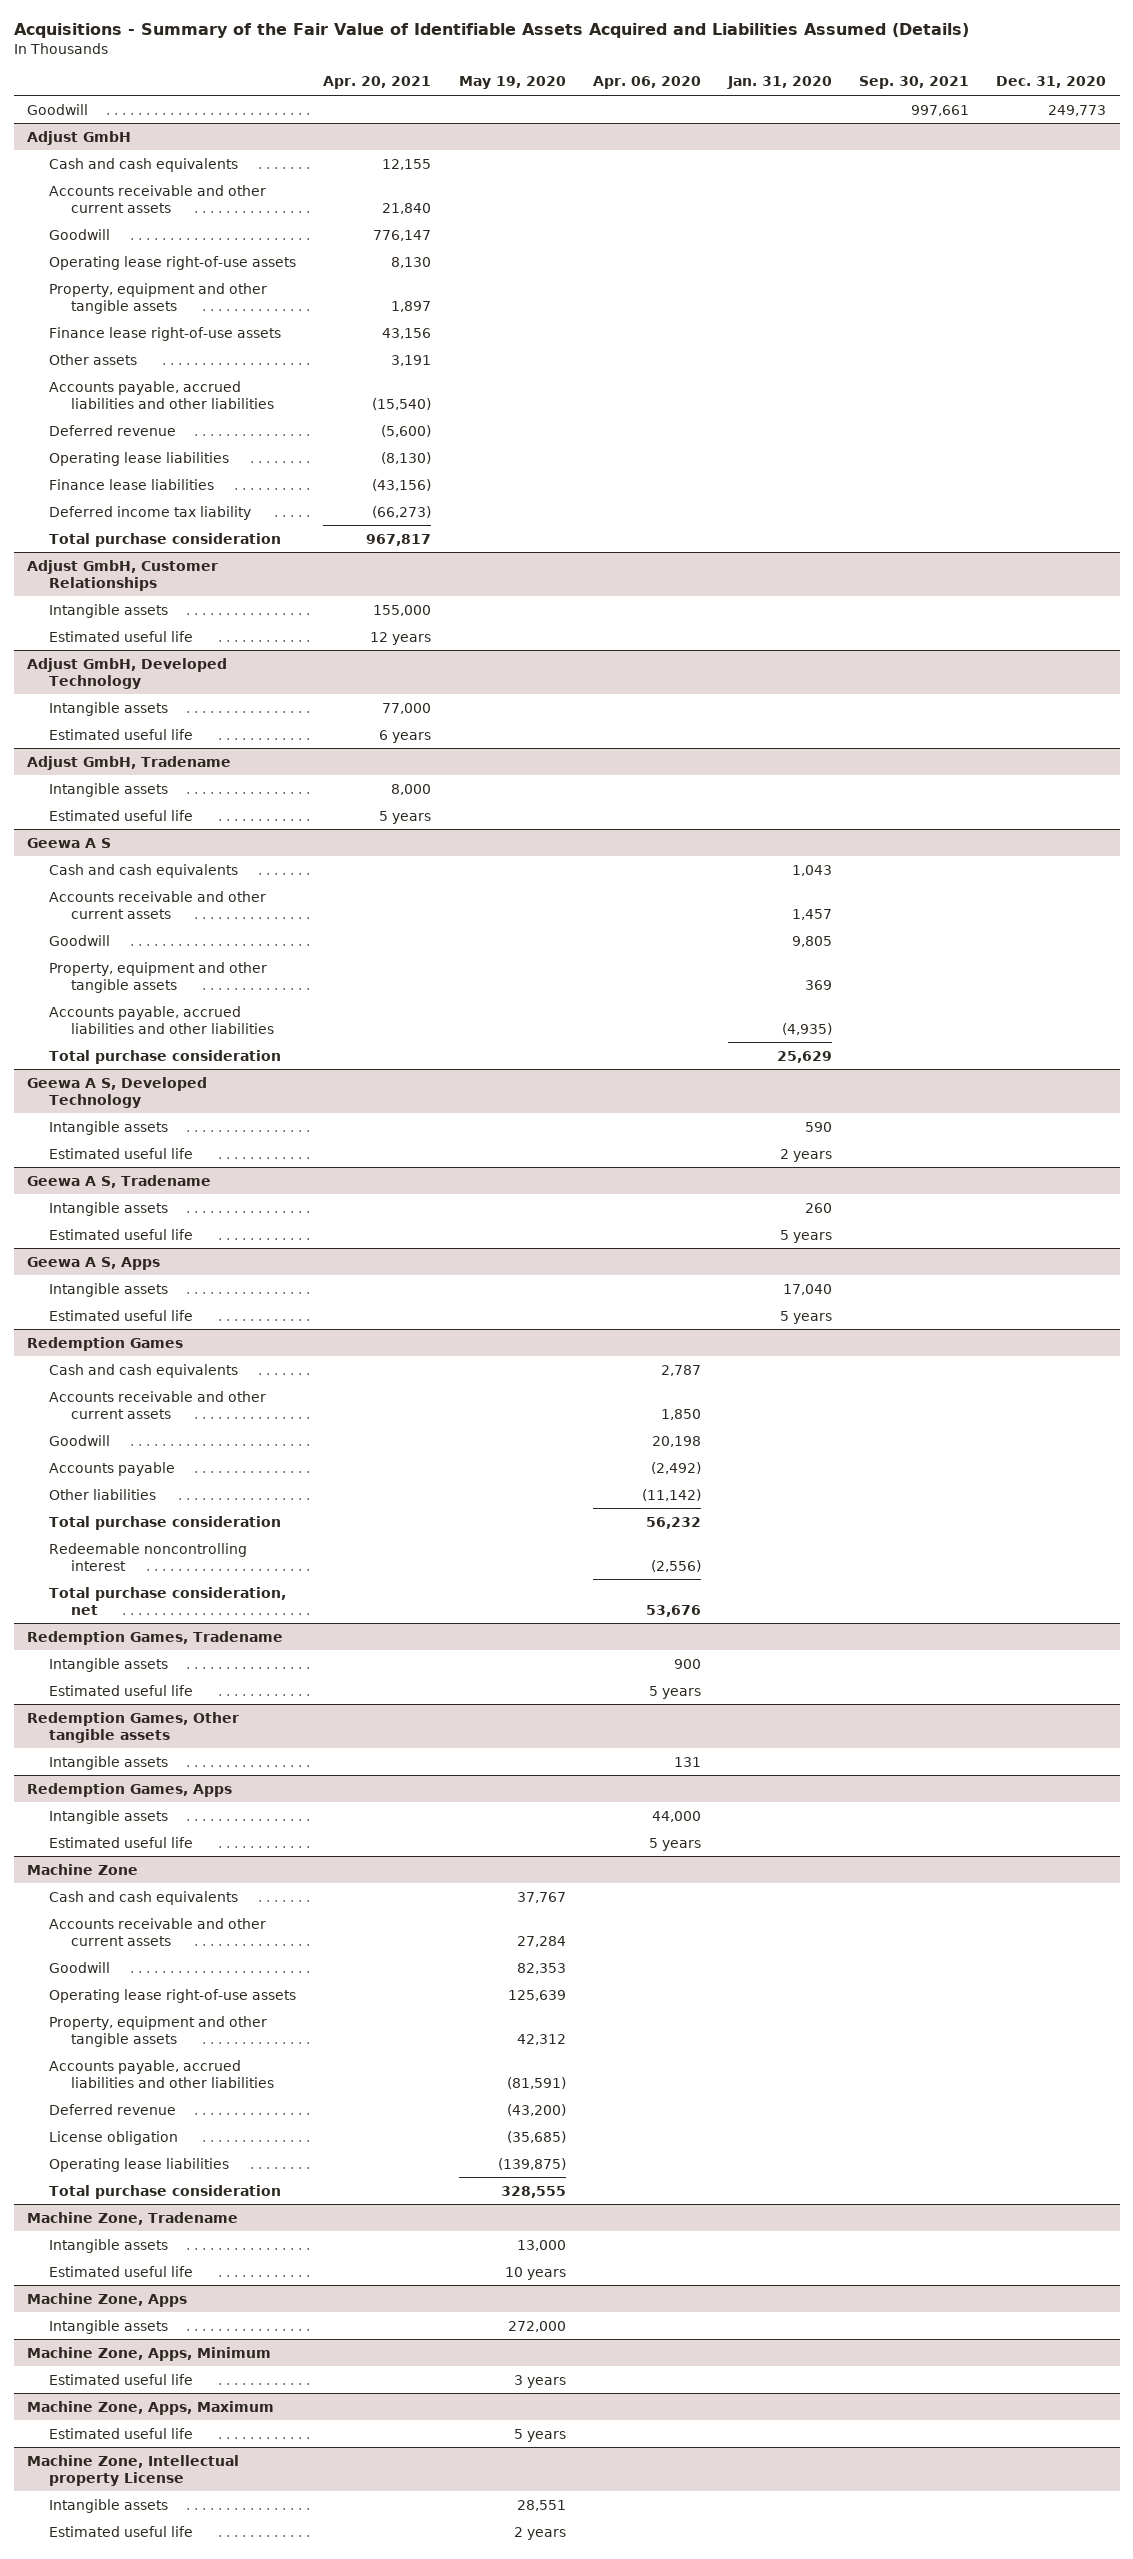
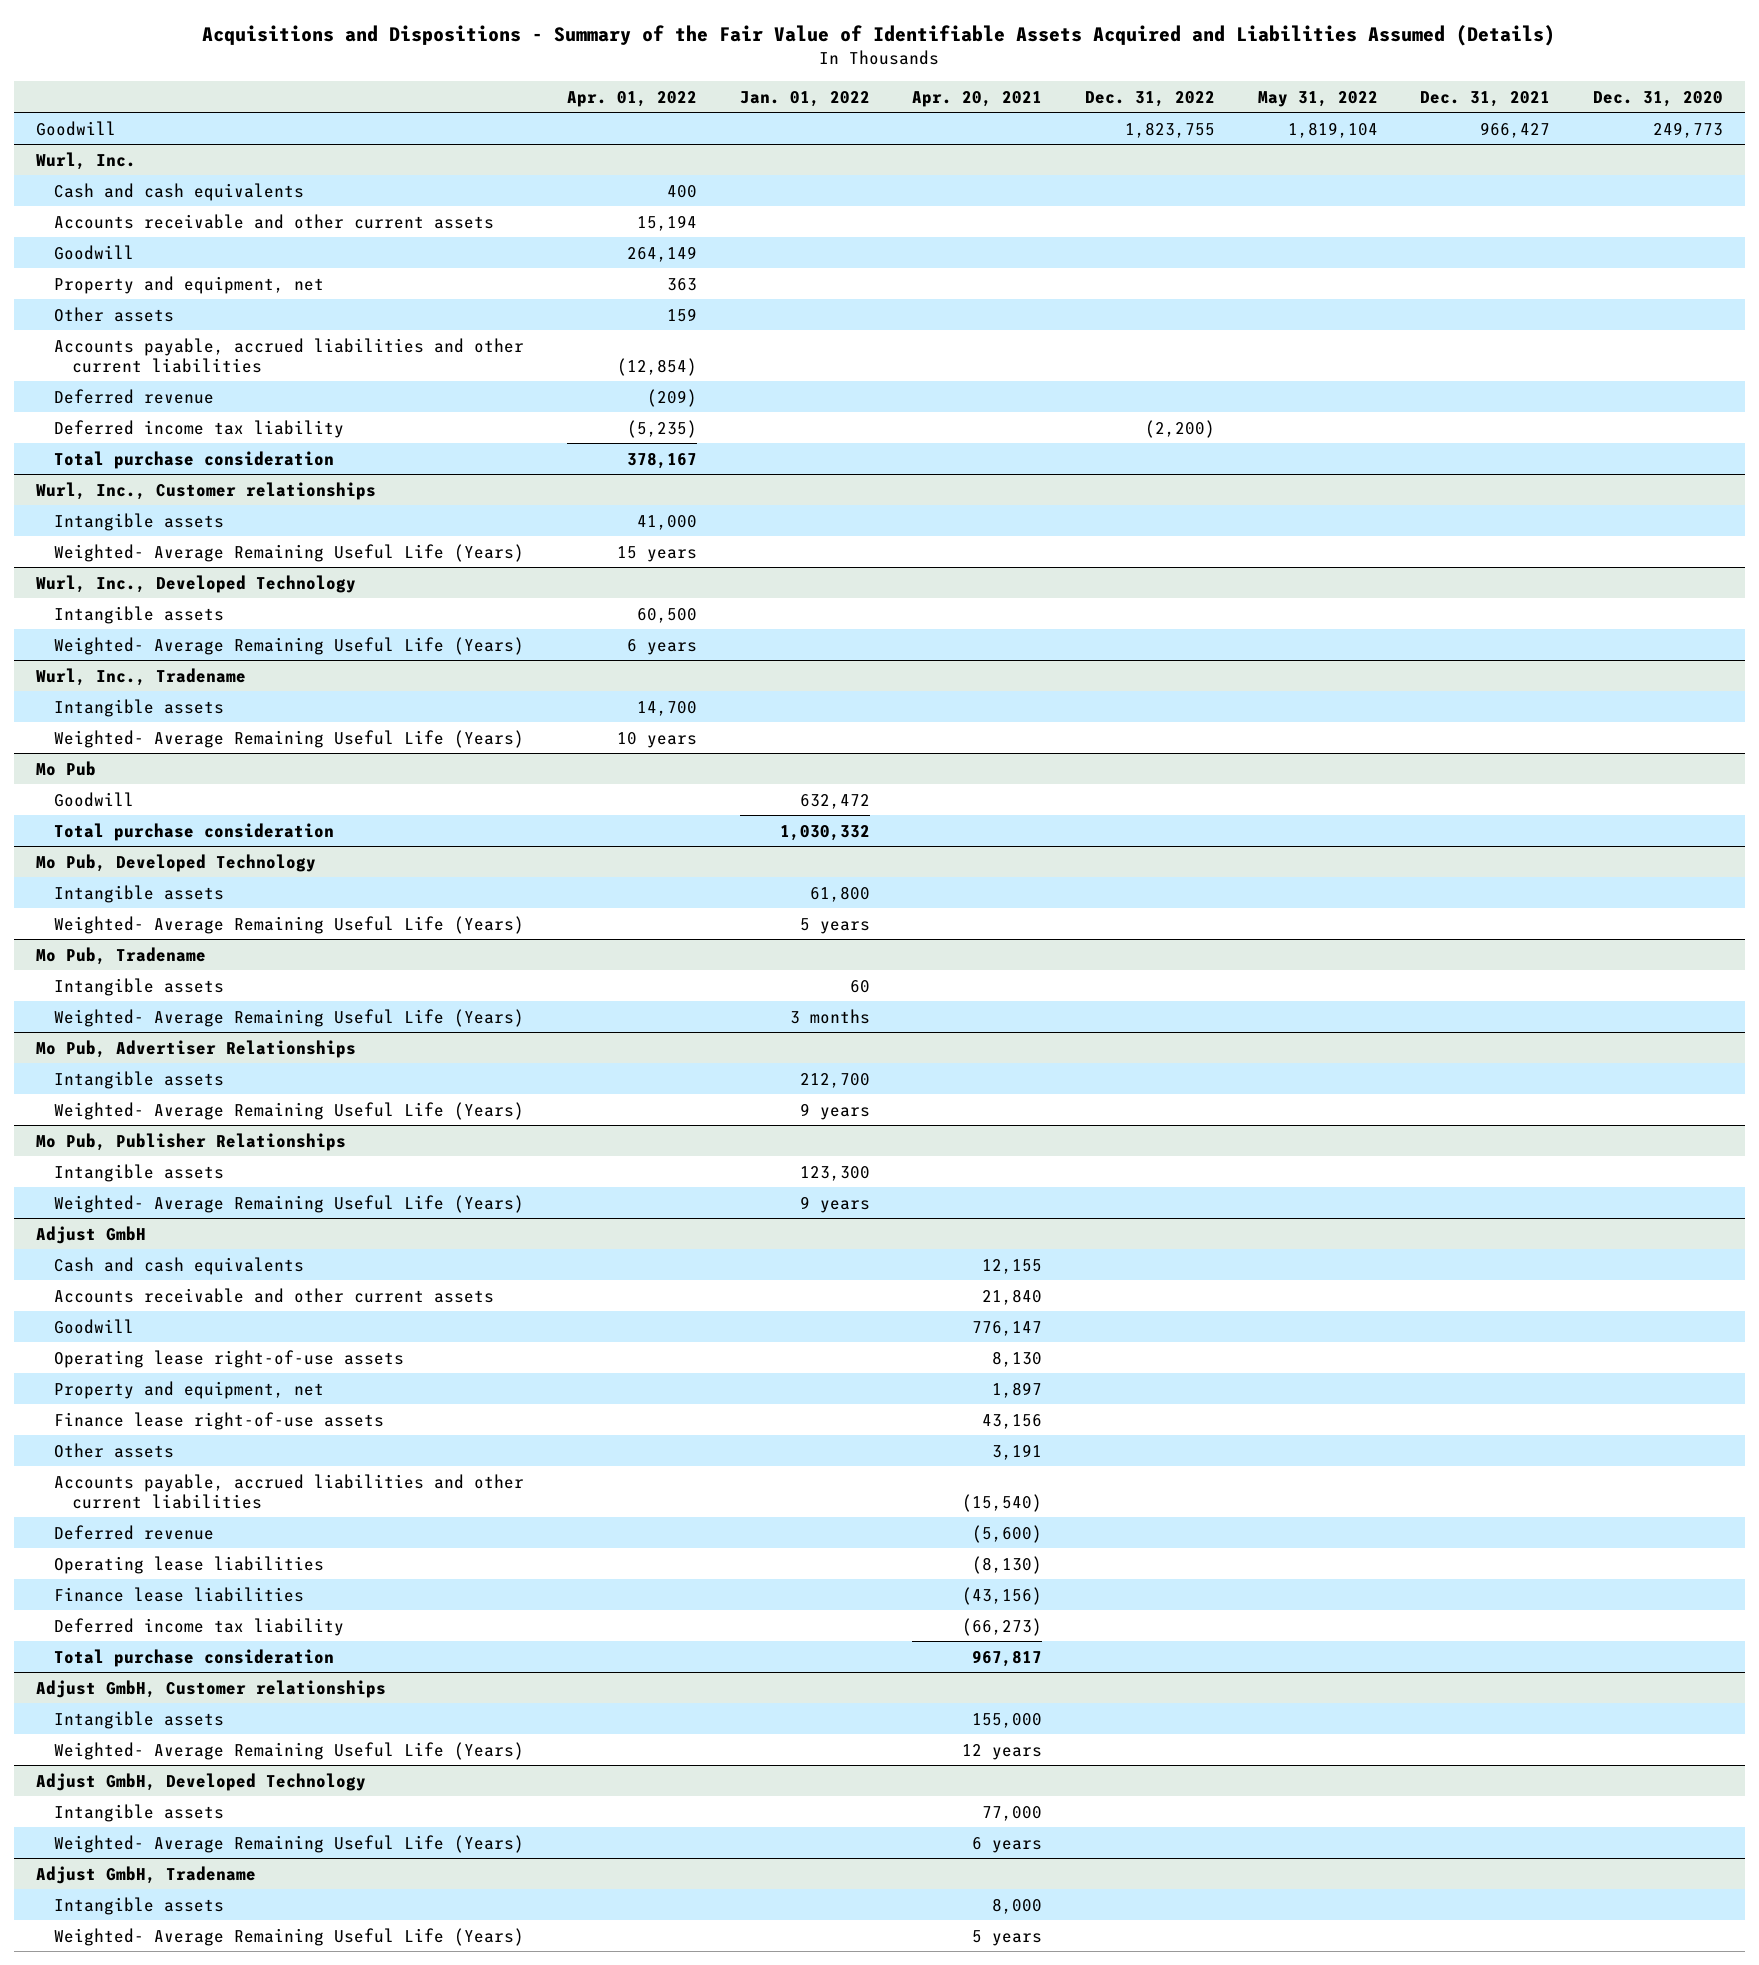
[13,23,969,39] Acquisitions - Summary of the Fair Value of Identifiable Assets Acquired and Liabilities Assumed (Details) -> [202,24,1556,46] Acquisitions and Dispositions - Summary of the Fair Value of Identifiable Assets Acquired and Liabilities Assumed (Details)
[458,76,566,90] May 19, 2020 -> none
[592,76,701,90] Apr. 06, 2020 -> none
[726,76,832,90] Jan. 31, 2020 -> none
[858,76,969,90] Sep. 30, 2021 -> none
none -> [566,90,697,107] Apr. 01, 2022
none -> [739,90,870,107] Jan. 01, 2022
none -> [1084,90,1215,107] Dec. 31, 2022
none -> [1257,90,1378,107] May 31, 2022
none -> [1420,90,1551,107] Dec. 31, 2021
none -> [35,151,136,170] Wurl, Inc.
none -> [54,182,305,201] Cash and cash equivalents
none -> [54,213,495,229] Accounts receivable and other current assets
none -> [54,244,135,260] Goodwill
none -> [54,275,325,294] Property and equipment, net
none -> [54,306,175,322] Other assets
none -> [54,337,525,373] Accounts payable, accrued liabilities and other current liabilities
none -> [54,388,215,404] Deferred revenue
none -> [54,419,345,438] Deferred income tax liability
none -> [54,450,335,469] Total purchase consideration
none -> [35,481,376,500] Wurl, Inc., Customer relationships
none -> [54,512,225,531] Intangible assets
none -> [54,543,525,562] Weighted- Average Remaining Useful Life (Years)
none -> [35,574,356,593] Wurl, Inc., Developed Technology
none -> [54,605,225,624] Intangible assets
none -> [54,636,525,655] Weighted- Average Remaining Useful Life (Years)
none -> [35,667,246,686] Wurl, Inc., Tradename
none -> [54,698,225,717] Intangible assets
none -> [54,729,525,748] Weighted- Average Remaining Useful Life (Years)
none -> [35,760,96,776] Mo Pub
none -> [54,791,135,807] Goodwill
none -> [54,822,335,841] Total purchase consideration
none -> [35,853,316,872] Mo Pub, Developed Technology
none -> [54,884,225,903] Intangible assets
none -> [54,915,525,934] Weighted- Average Remaining Useful Life (Years)
none -> [35,946,206,965] Mo Pub, Tradename
none -> [54,977,225,996] Intangible assets
none -> [54,1008,525,1027] Weighted- Average Remaining Useful Life (Years)
none -> [35,1039,356,1058] Mo Pub, Advertiser Relationships
none -> [54,1070,225,1089] Intangible assets
none -> [54,1101,525,1120] Weighted- Average Remaining Useful Life (Years)
none -> [35,1132,346,1151] Mo Pub, Publisher Relationships
none -> [54,1163,225,1182] Intangible assets
none -> [54,1194,525,1213] Weighted- Average Remaining Useful Life (Years)
[49,282,268,314] Property, equipment and other tangible assets -> [54,1380,325,1399] Property and equipment, net
[49,380,275,409] Accounts payable, accrued liabilities and other liabilities -> [54,1473,525,1509] Accounts payable, accrued liabilities and other current liabilities
[27,559,219,591] Adjust GmbH, Customer Relationships -> [35,1679,386,1698] Adjust GmbH, Customer relationships
[49,630,194,642] Estimated useful life -> [54,1741,525,1760] Weighted- Average Remaining Useful Life (Years)
[49,728,194,740] Estimated useful life -> [54,1834,525,1853] Weighted- Average Remaining Useful Life (Years)
[27,837,112,848] Geewa A S -> none
[49,863,239,878] Cash and cash equivalents -> none
[49,890,267,919] Accounts receivable and other current assets -> none
[49,934,111,946] Goodwill -> none
[49,961,268,993] Property, equipment and other tangible assets -> none
[49,1005,275,1034] Accounts payable, accrued liabilities and other liabilities -> none
[49,1049,282,1064] Total purchase consideration -> none
[27,1076,208,1108] Geewa A S, Developed Technology -> none
[49,1120,169,1135] Intangible assets -> none
[49,1147,194,1159] Estimated useful life -> none
[27,1174,212,1188] Geewa A S, Tradename -> none
[49,1201,169,1216] Intangible assets -> none
[49,1228,194,1240] Estimated useful life -> none
[27,1256,161,1270] Geewa A S, Apps -> none
[49,1282,169,1297] Intangible assets -> none
[49,1309,194,1321] Estimated useful life -> none
[27,1336,184,1351] Redemption Games -> none
[49,1363,239,1378] Cash and cash equivalents -> none
[49,1390,267,1419] Accounts receivable and other current assets -> none
[49,1434,111,1446] Goodwill -> none
[49,1461,176,1476] Accounts payable -> none
[49,1488,157,1500] Other liabilities -> none
[49,1515,282,1530] Total purchase consideration -> none
[49,1542,248,1571] Redeemable noncontrolling interest -> none
[49,1586,287,1615] Total purchase consideration, net -> none
[27,1630,284,1645] Redemption Games, Tradename -> none
[49,1657,169,1672] Intangible assets -> none
[49,1684,194,1696] Estimated useful life -> none
[27,1711,240,1743] Redemption Games, Other tangible assets -> none
[49,1755,169,1770] Intangible assets -> none
[27,1782,233,1797] Redemption Games, Apps -> none
[49,1809,169,1824] Intangible assets -> none
[49,1836,194,1848] Estimated useful life -> none
[27,1863,139,1875] Machine Zone -> none
[49,1890,239,1905] Cash and cash equivalents -> none
[49,1917,267,1946] Accounts receivable and other current assets -> none
[49,1961,111,1973] Goodwill -> none
[49,1988,297,2003] Operating lease right-of-use assets -> none
[49,2015,268,2047] Property, equipment and other tangible assets -> none
[49,2059,275,2088] Accounts payable, accrued liabilities and other liabilities -> none
[49,2103,177,2115] Deferred revenue -> none
[49,2130,179,2145] License obligation -> none
[49,2157,230,2172] Operating lease liabilities -> none
[49,2184,282,2199] Total purchase consideration -> none
[27,2211,239,2225] Machine Zone, Tradename -> none
[49,2238,169,2253] Intangible assets -> none
[49,2265,194,2277] Estimated useful life -> none
[27,2292,188,2307] Machine Zone, Apps -> none
[49,2319,169,2334] Intangible assets -> none
[27,2346,272,2361] Machine Zone, Apps, Minimum -> none
[49,2373,194,2385] Estimated useful life -> none
[27,2400,275,2415] Machine Zone, Apps, Maximum -> none
[49,2427,194,2439] Estimated useful life -> none
[27,2454,240,2486] Machine Zone, Intellectual property License -> none
[49,2498,169,2513] Intangible assets -> none
[49,2525,194,2537] Estimated useful life -> none
[49,809,194,821] Estimated useful life -> [54,1927,525,1946] Weighted- Average Remaining Useful Life (Years)

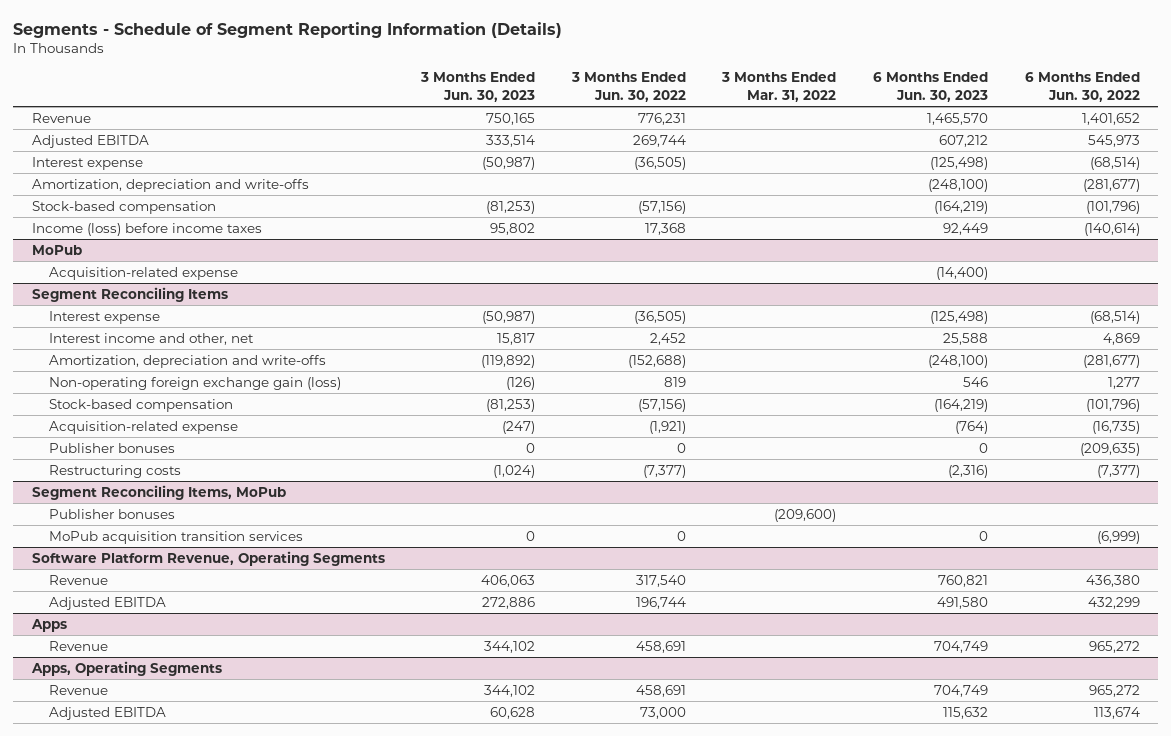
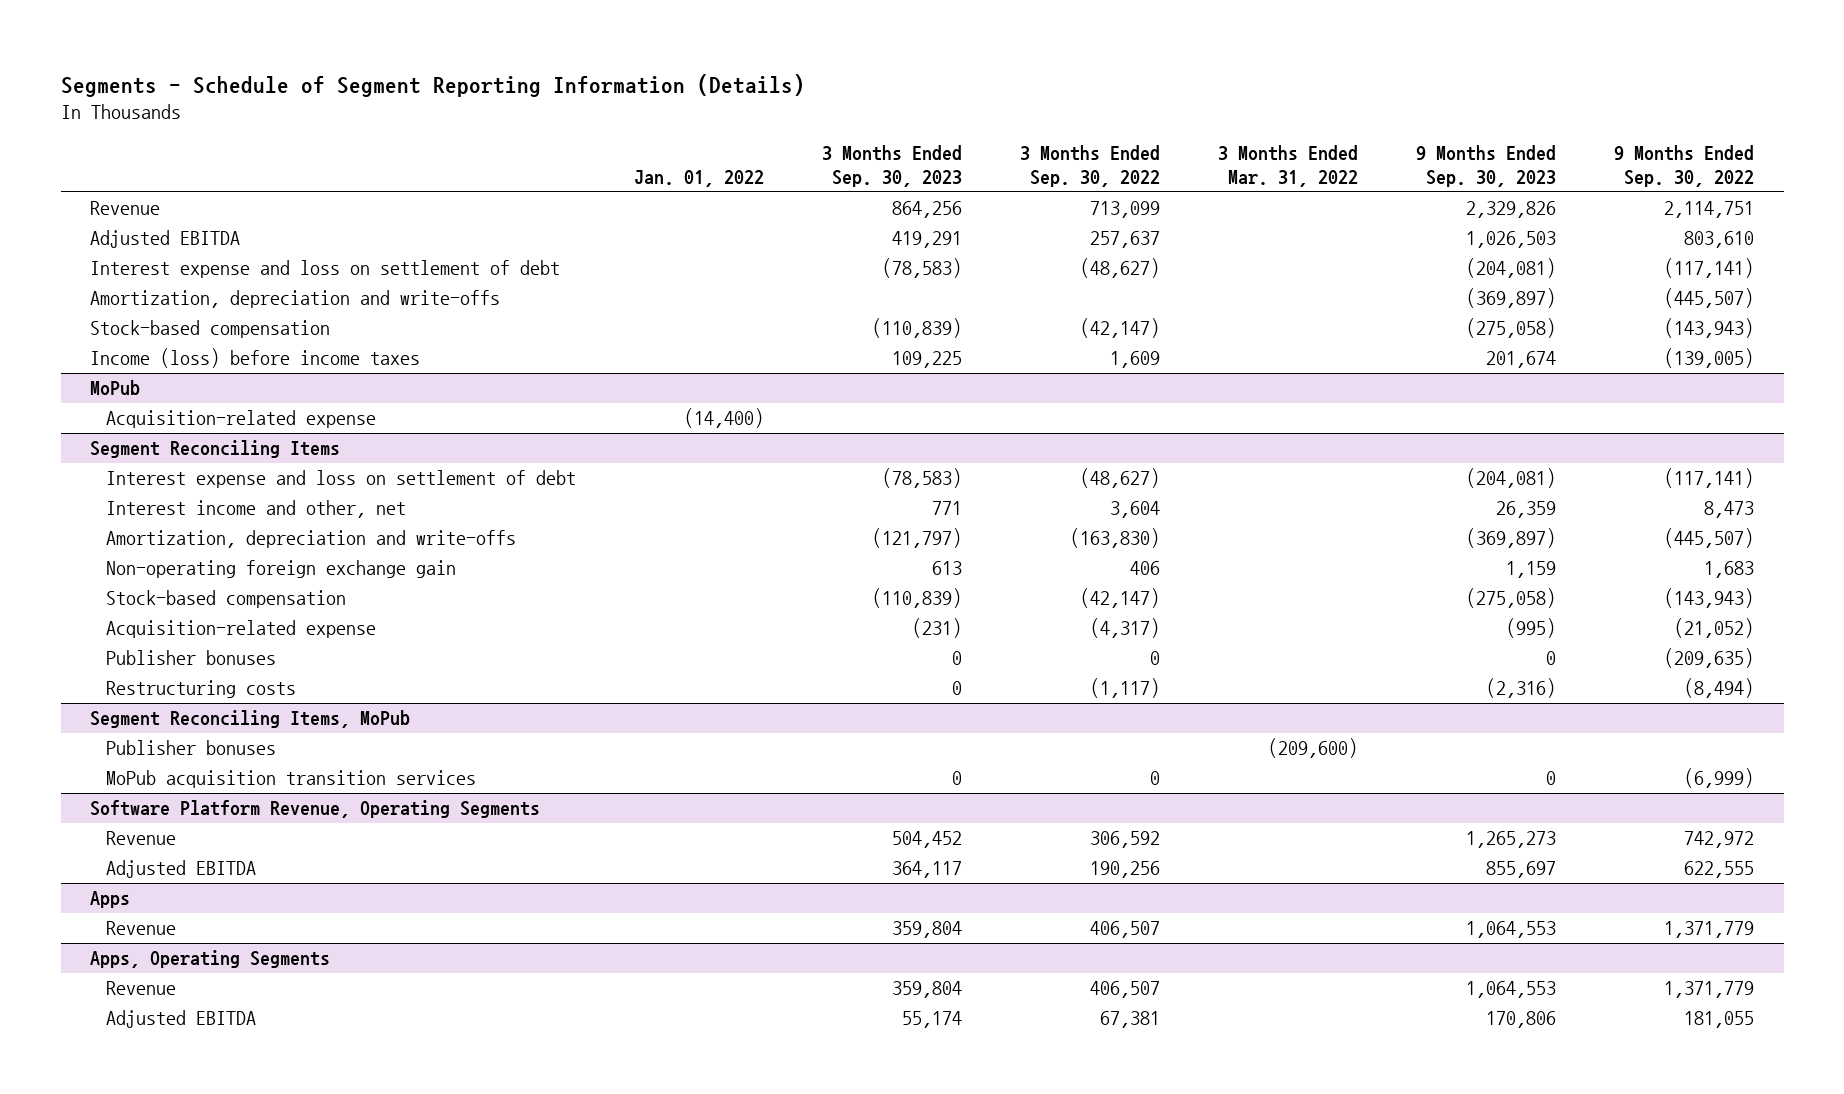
[420,72,536,103] 3 Months Ended Jun. 30, 2023 -> none
[570,72,686,103] 3 Months Ended Jun. 30, 2022 -> none
[873,72,989,103] 6 Months Ended Jun. 30, 2023 -> none
[1024,72,1140,103] 6 Months Ended Jun. 30, 2022 -> none
none -> [633,170,764,188] Jan. 01, 2022
none -> [822,145,963,188] 3 Months Ended Sep. 30, 2023
none -> [1020,145,1161,188] 3 Months Ended Sep. 30, 2022
none -> [1416,145,1557,188] 9 Months Ended Sep. 30, 2023
none -> [1614,145,1755,188] 9 Months Ended Sep. 30, 2022
[31,156,143,170] Interest expense -> [89,260,560,279] Interest expense and loss on settlement of debt
[49,310,161,324] Interest expense -> [105,470,576,489] Interest expense and loss on settlement of debt
[49,376,342,390] Non-operating foreign exchange gain (loss) -> [105,560,456,579] Non-operating foreign exchange gain

